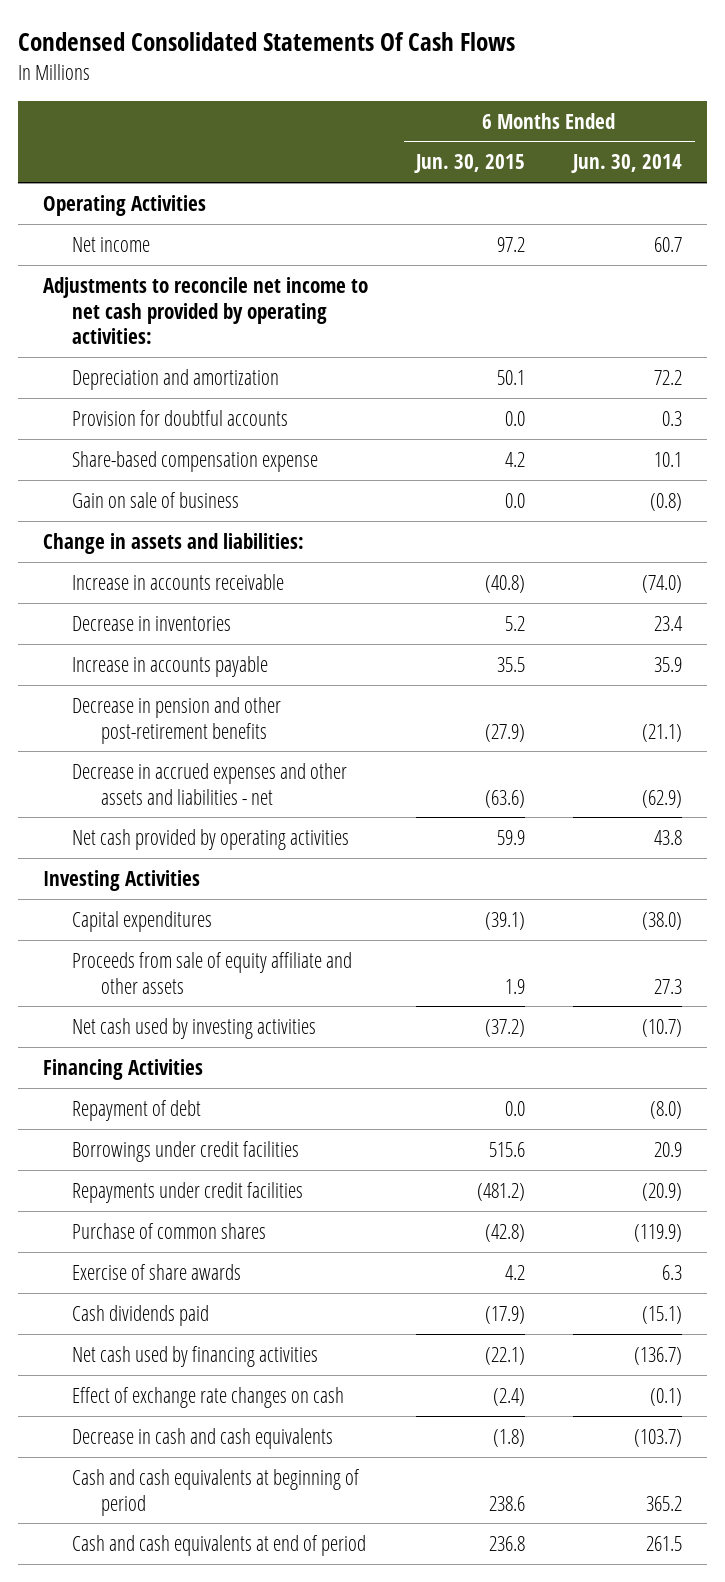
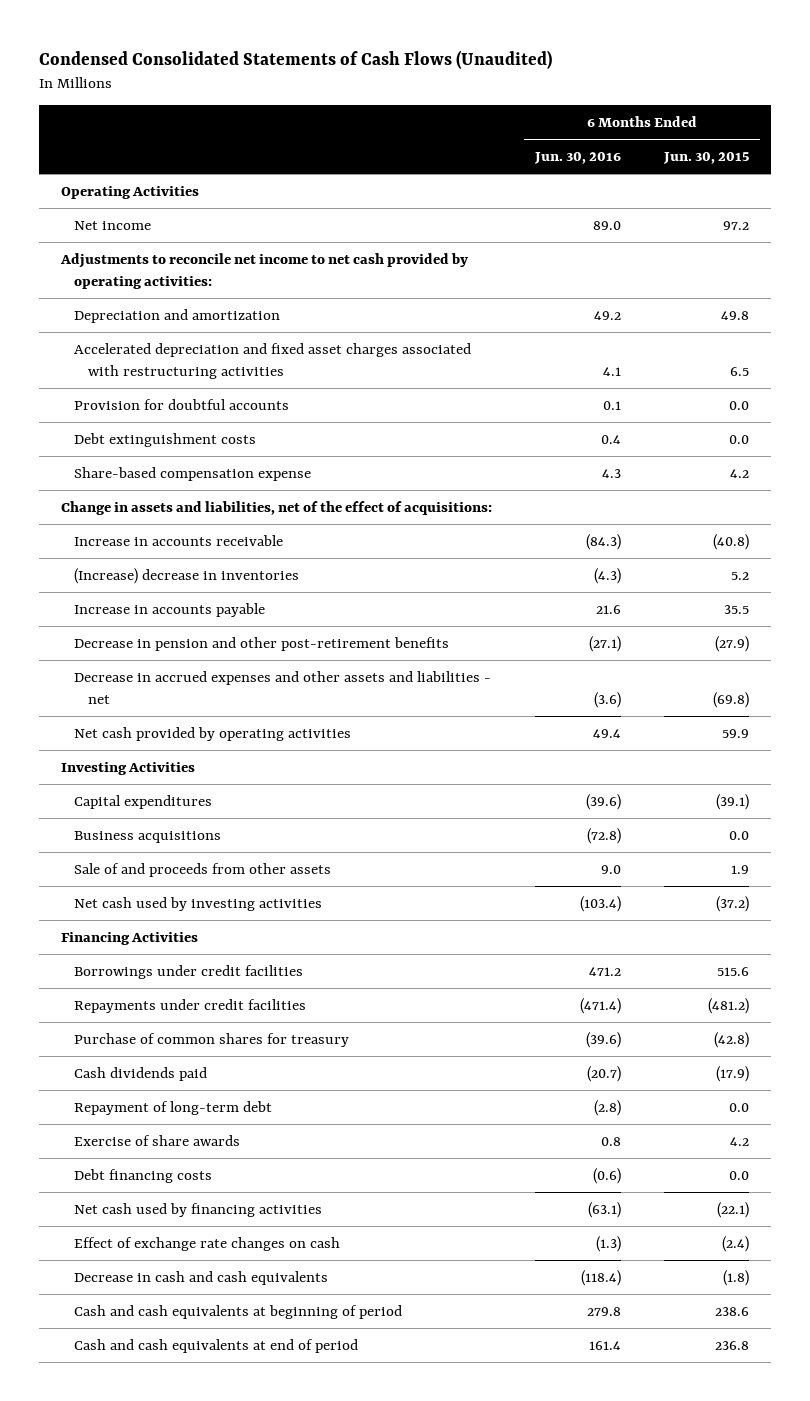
[18,32,516,52] Condensed Consolidated Statements Of Cash Flows -> [38,50,552,70] Condensed Consolidated Statements of Cash Flows (Unaudited)
[571,154,683,174] Jun. 30, 2014 -> none
none -> [533,151,621,164] Jun. 30, 2016
[497,369,526,385] 50.1 -> [721,310,750,320] 49.8
none -> [74,342,472,379] Accelerated depreciation and fixed asset charges associated with restructuring activities
none -> [74,432,257,447] Debt extinguishment costs
[71,491,239,508] Gain on sale of business -> none
[42,532,304,554] Change in assets and liabilities: -> [60,500,492,515] Change in assets and liabilities, net of the effect of acquisitions:
[71,615,231,631] Decrease in inventories -> [74,567,300,584] (Increase) decrease in inventories
[485,789,526,808] (63.6) -> [713,691,750,708] (69.8)
none -> [74,830,222,843] Business acquisitions
[71,951,352,994] Proceeds from sale of equity affiliate and other assets -> [74,862,332,877] Sale of and proceeds from other assets
[71,1099,201,1121] Repayment of debt -> none
[71,1222,266,1239] Purchase of common shares -> [74,1032,350,1047] Purchase of common shares for treasury
none -> [74,1100,273,1115] Repayment of long-term debt
[71,1263,241,1280] Exercise of share awards -> [74,1134,241,1146] Exercise of share awards
none -> [74,1168,213,1183] Debt financing costs

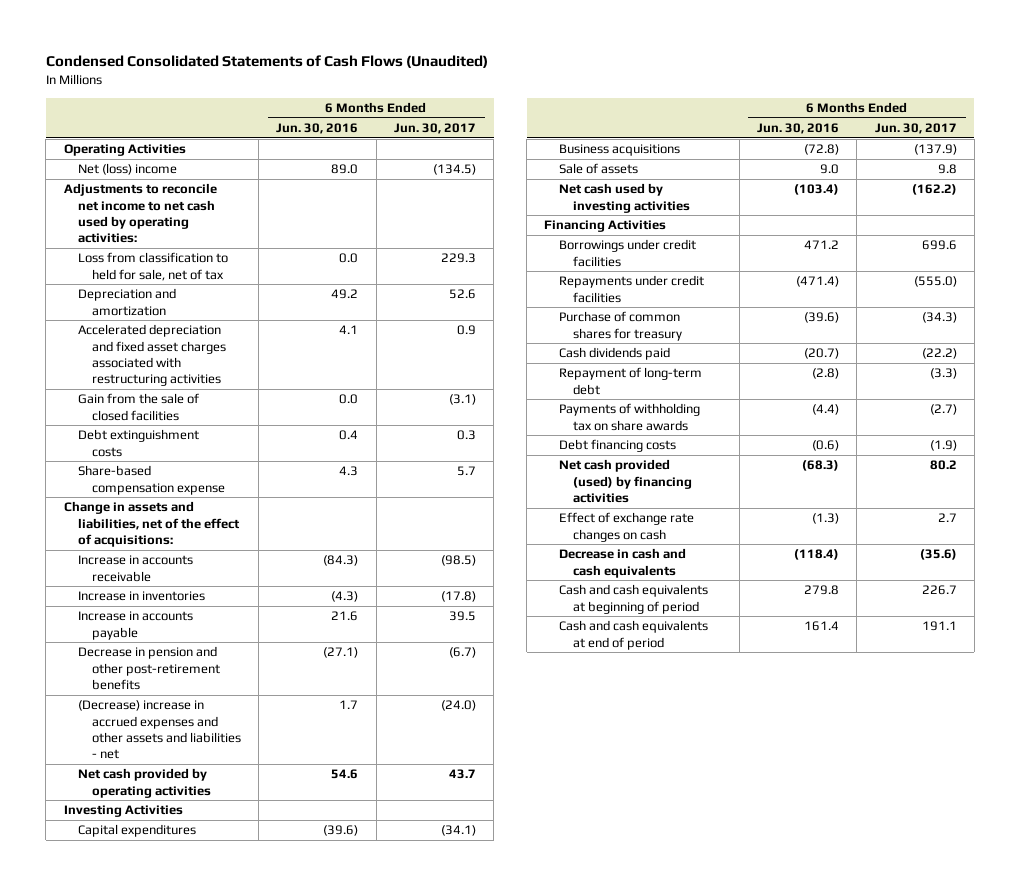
[663,151,750,164] Jun. 30, 2015 -> none
none -> [393,122,476,134] Jun. 30, 2017
[74,220,152,230] Net income -> [77,163,177,176] Net (loss) income
[59,252,468,289] Adjustments to reconcile net income to net cash provided by operating activities: -> [63,183,217,244] Adjustments to reconcile net income to net cash used by operating activities:
none -> [77,252,228,281] Loss from classification to held for sale, net of tax
[74,398,290,410] Provision for doubtful accounts -> none
none -> [77,393,199,421] Gain from the sale of closed facilities
[74,567,300,584] (Increase) decrease in inventories -> [77,591,205,602] Increase in inventories
[74,670,492,704] Decrease in accrued expenses and other assets and liabilities - net -> [77,700,241,760] (Decrease) increase in accrued expenses and other assets and liabilities - net
[593,691,621,708] (3.6) -> [339,700,359,710] 1.7
[592,728,621,738] 49.4 -> [331,769,359,780] 54.6
[74,862,332,877] Sale of and proceeds from other assets -> [558,163,638,175] Sale of assets
[74,1134,241,1146] Exercise of share awards -> none
none -> [558,403,700,431] Payments of withholding tax on share awards
[74,1202,323,1217] Net cash used by financing activities -> [558,459,692,503] Net cash provided (used) by financing activities
[587,1201,621,1218] (63.1) -> [802,460,840,472] (68.3)

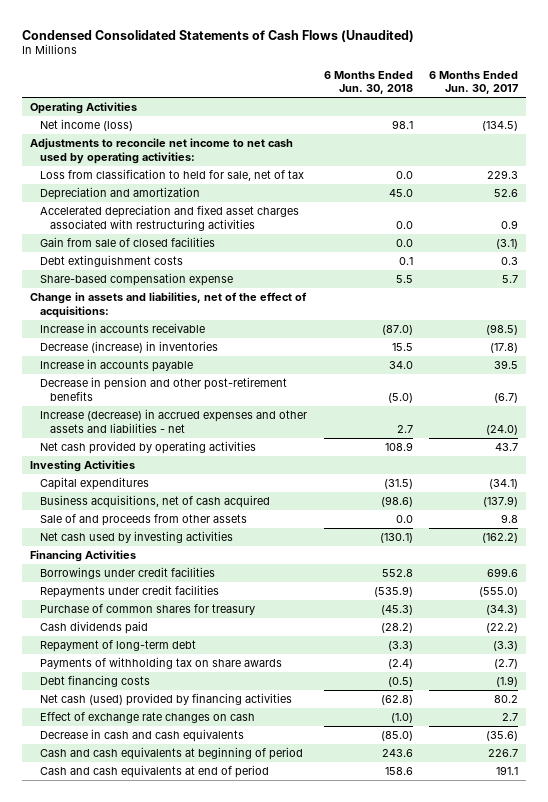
[276,122,359,134] Jun. 30, 2016 -> none
none -> [323,70,413,95] 6 Months Ended Jun. 30, 2018
[77,163,177,176] Net (loss) income -> [40,119,134,132] Net income (loss)
[77,393,199,421] Gain from the sale of closed facilities -> [40,237,216,248] Gain from sale of closed facilities
[77,591,205,602] Increase in inventories -> [40,341,219,354] Decrease (increase) in inventories
[77,700,241,760] (Decrease) increase in accrued expenses and other assets and liabilities - net -> [40,409,308,433] Increase (decrease) in accrued expenses and other assets and liabilities - net
[558,163,638,175] Sale of assets -> none
[558,144,680,157] Business acquisitions -> [40,495,271,509] Business acquisitions, net of cash acquired
none -> [40,514,248,527] Sale of and proceeds from other assets
[558,459,692,503] Net cash provided (used) by financing activities -> [40,693,293,707] Net cash (used) provided by financing activities

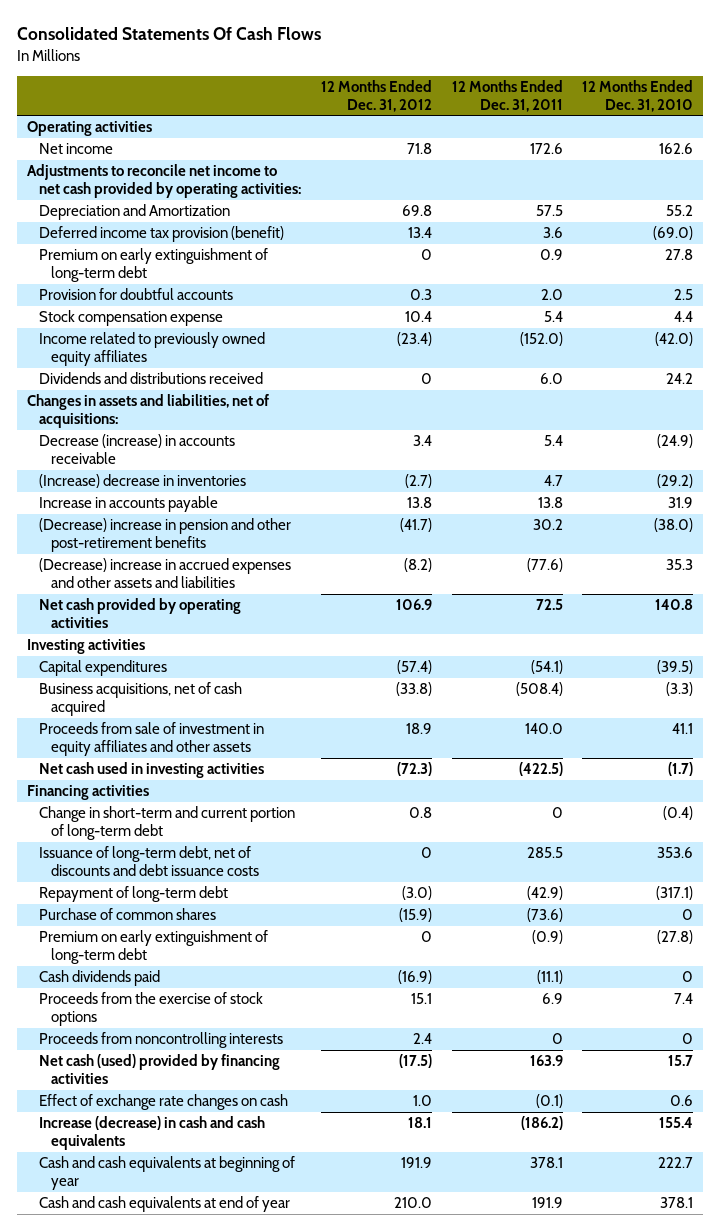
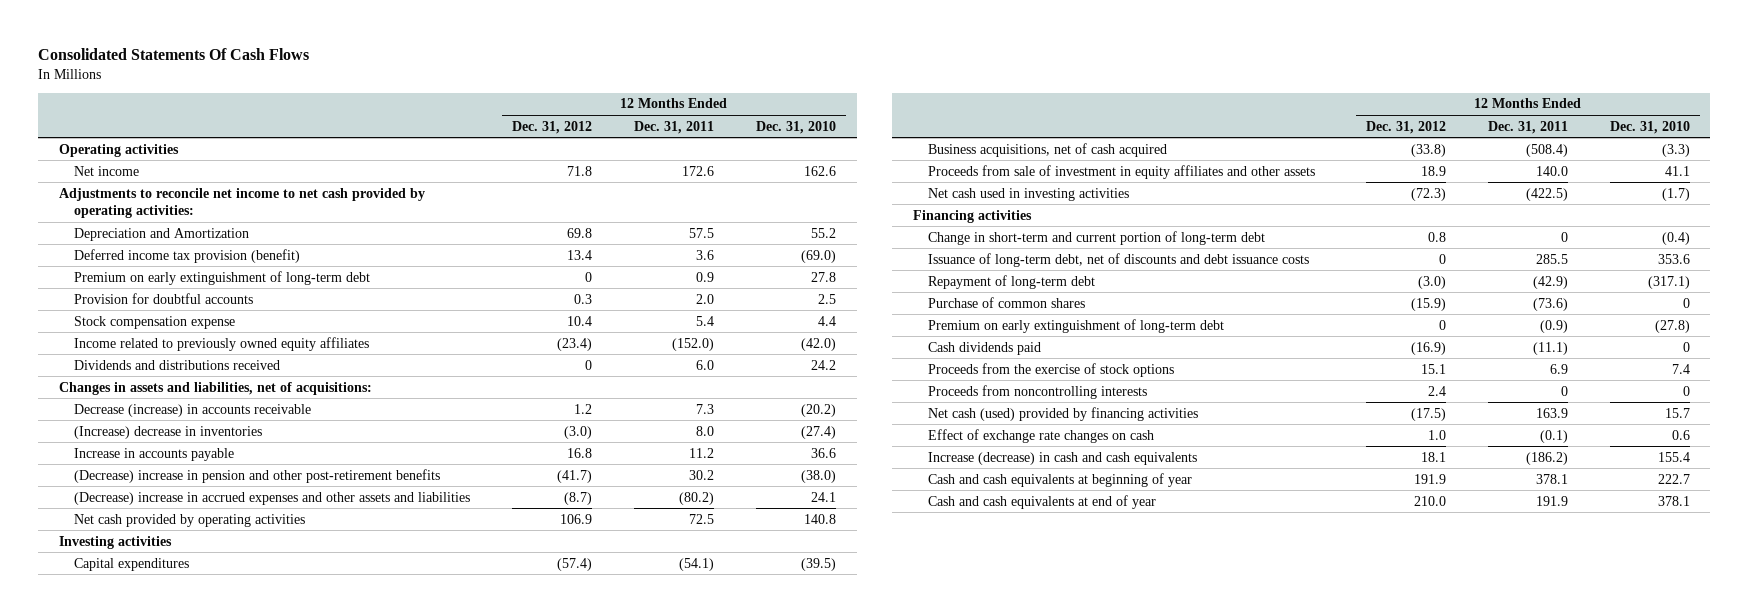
[412,435,432,447] 3.4 -> [574,403,593,414] 1.2
[543,435,563,447] 5.4 -> [696,403,715,414] 7.3
[657,434,694,449] (24.9) -> [800,403,836,417] (20.2)
[404,474,432,489] (2.7) -> [564,425,593,439] (3.0)
[543,475,563,487] 4.7 -> [696,425,715,436] 8.0
[657,474,694,489] (29.2) -> [800,425,836,439] (27.4)
[406,497,432,509] 13.8 -> [567,447,593,458] 16.8
[537,497,563,509] 13.8 -> [689,447,715,458] 11.2
[668,497,694,509] 31.9 -> [810,447,836,458] 36.6
[403,558,432,573] (8.2) -> [564,491,593,505] (8.7)
[526,558,563,573] (77.6) -> [679,491,715,505] (80.2)
[666,559,694,571] 35.3 -> [810,491,836,502] 24.1

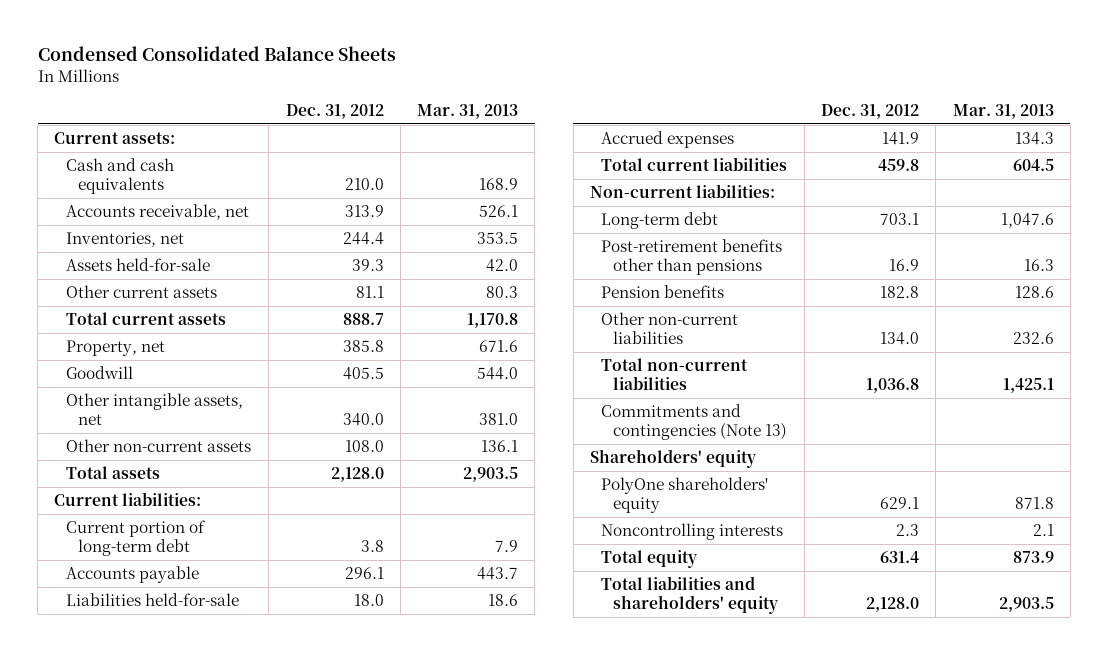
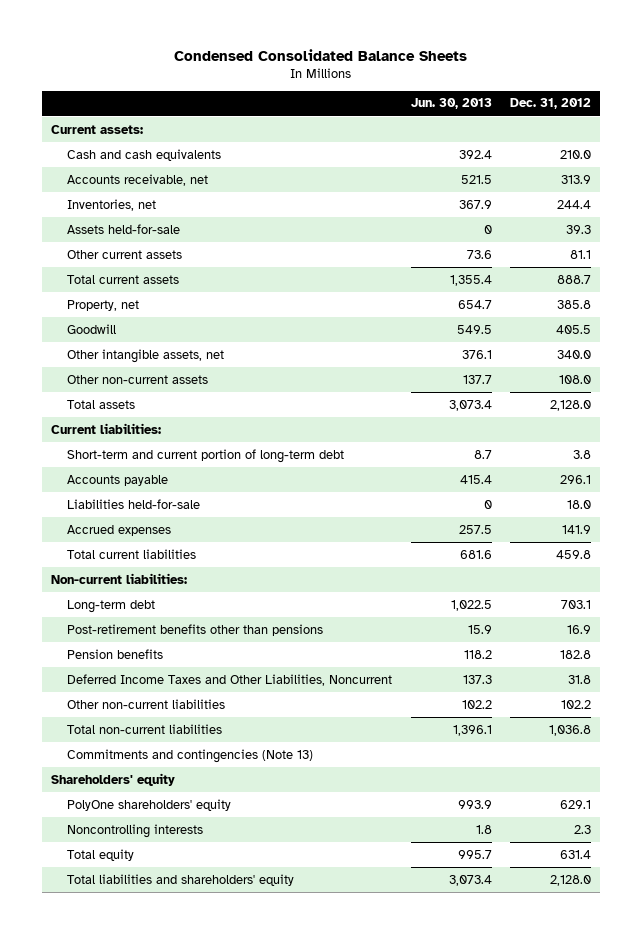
[417,104,519,120] Mar. 31, 2013 -> none
none -> [410,98,492,110] Jun. 30, 2013
[66,519,207,557] Current portion of long-term debt -> [67,448,345,463] Short-term and current portion of long-term debt
none -> [67,673,393,686] Deferred Income Taxes and Other Liabilities, Noncurrent
[880,332,920,346] 134.0 -> [560,699,591,709] 102.2

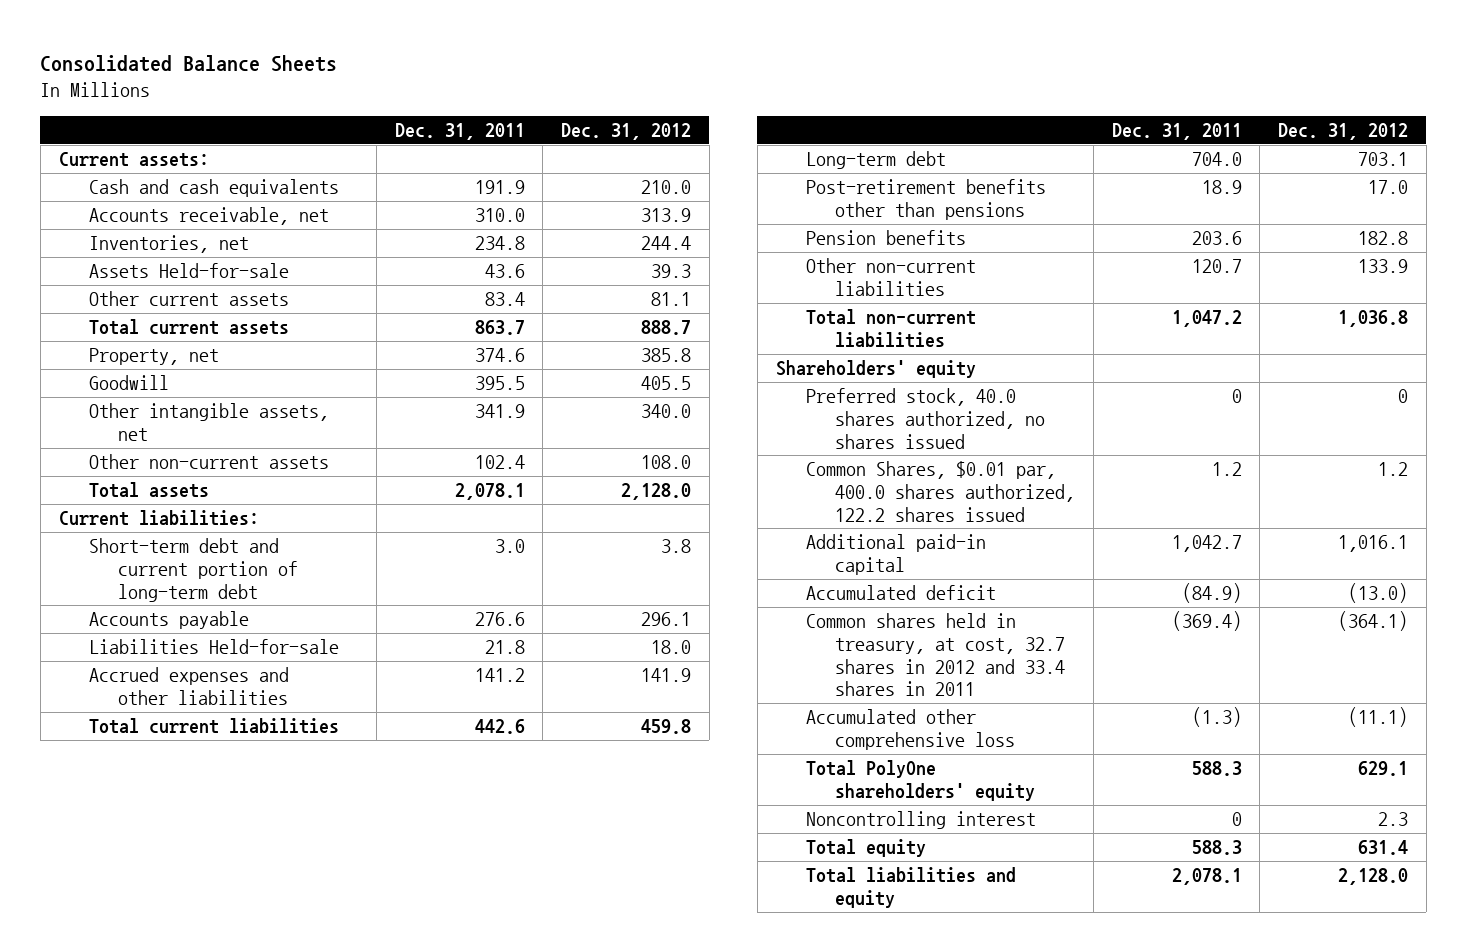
[173,49,467,62] Condensed Consolidated Balance Sheets -> [40,55,338,73] Consolidated Balance Sheets
[410,98,492,110] Jun. 30, 2013 -> none
none -> [394,123,525,141] Dec. 31, 2011
[67,223,181,234] Assets held-for-sale -> [88,263,289,279] Assets Held-for-sale
[67,448,345,463] Short-term and current portion of long-term debt -> [88,538,299,602] Short-term debt and current portion of long-term debt
[67,498,201,509] Liabilities held-for-sale -> [88,639,339,655] Liabilities Held-for-sale
[67,524,172,536] Accrued expenses -> [88,667,289,705] Accrued expenses and other liabilities
[50,572,187,584] Non-current liabilities: -> none
[566,624,591,634] 16.9 -> [1368,180,1409,195] 17.0
[67,673,393,686] Deferred Income Taxes and Other Liabilities, Noncurrent -> none
[560,699,591,709] 102.2 -> [1358,259,1409,274] 133.9
[67,748,314,763] Commitments and contingencies (Note 13) -> none
none -> [805,388,1046,449] Preferred stock, 40.0 shares authorized, no shares issued
none -> [805,461,1076,522] Common Shares, $0.01 par, 400.0 shares authorized, 122.2 shares issued
none -> [805,534,986,575] Additional paid-in capital
none -> [805,585,996,601] Accumulated deficit
none -> [805,613,1066,697] Common shares held in treasury, at cost, 32.7 shares in 2012 and 33.4 shares in 2011
none -> [805,709,1016,750] Accumulated other comprehensive loss
[67,798,232,811] PolyOne shareholders' equity -> [805,760,1036,801] Total PolyOne shareholders' equity
[67,823,204,838] Noncontrolling interests -> [805,811,1036,830] Noncontrolling interest
[67,873,295,886] Total liabilities and shareholders' equity -> [805,867,1016,908] Total liabilities and equity

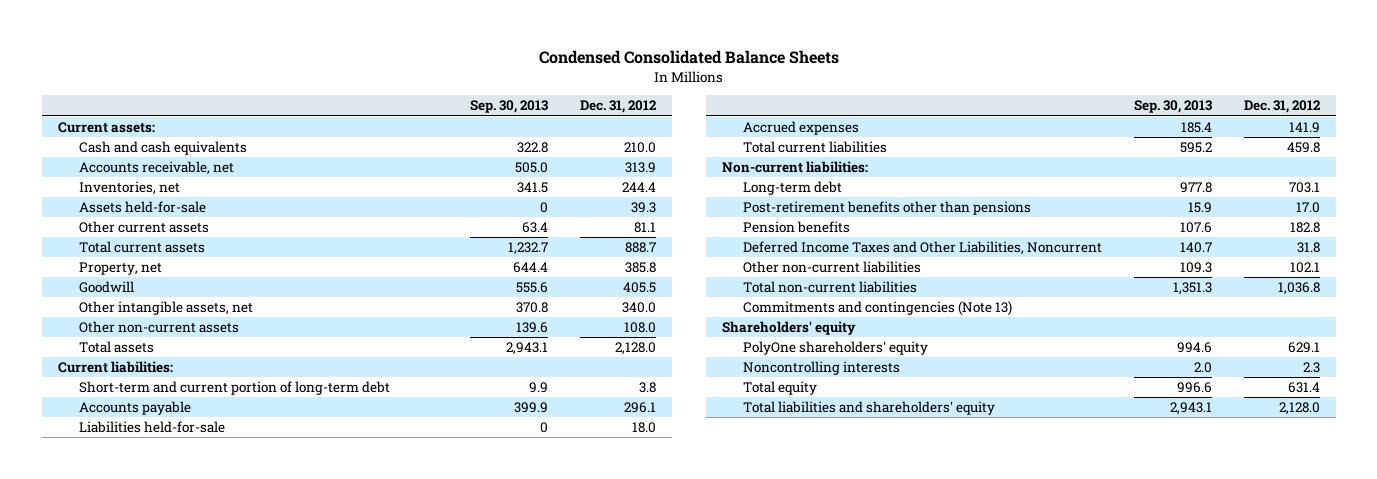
[40,55,338,73] Consolidated Balance Sheets -> [538,50,839,65] Condensed Consolidated Balance Sheets
[394,123,525,141] Dec. 31, 2011 -> none
none -> [469,100,548,114] Sep. 30, 2013
[88,263,289,279] Assets Held-for-sale -> [78,201,206,214] Assets held-for-sale
[88,538,299,602] Short-term debt and current portion of long-term debt -> [78,381,390,396] Short-term and current portion of long-term debt
[88,639,339,655] Liabilities Held-for-sale -> [78,421,225,434] Liabilities held-for-sale
[88,667,289,705] Accrued expenses and other liabilities -> [742,121,859,136] Accrued expenses
none -> [721,161,868,174] Non-current liabilities:
none -> [742,241,1102,256] Deferred Income Taxes and Other Liabilities, Noncurrent
[1358,259,1409,274] 133.9 -> [1289,262,1320,274] 102.1
none -> [742,301,1012,317] Commitments and contingencies (Note 13)
[805,388,1046,449] Preferred stock, 40.0 shares authorized, no shares issued -> none
[805,461,1076,522] Common Shares, $0.01 par, 400.0 shares authorized, 122.2 shares issued -> none
[805,534,986,575] Additional paid-in capital -> none
[805,585,996,601] Accumulated deficit -> none
[805,613,1066,697] Common shares held in treasury, at cost, 32.7 shares in 2012 and 33.4 shares in 2011 -> none
[805,709,1016,750] Accumulated other comprehensive loss -> none
[805,760,1036,801] Total PolyOne shareholders' equity -> [742,341,928,356] PolyOne shareholders' equity
[805,811,1036,830] Noncontrolling interest -> [742,361,900,376] Noncontrolling interests
[805,867,1016,908] Total liabilities and equity -> [742,401,995,416] Total liabilities and shareholders' equity

